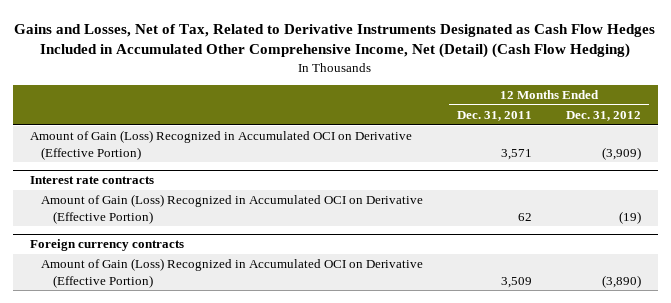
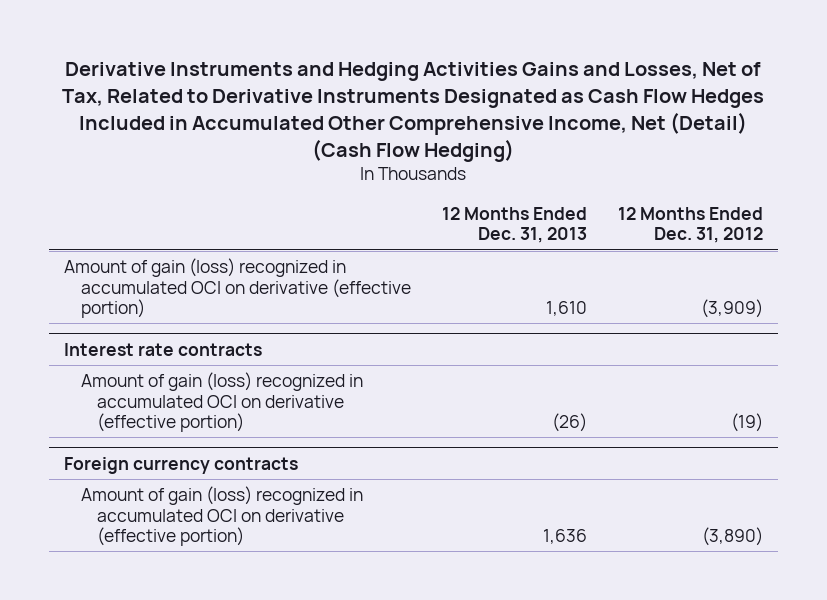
[14,23,656,59] Gains and Losses, Net of Tax, Related to Derivative Instruments Designated as Cash Flow Hedges Included in Accumulated Other Comprehensive Income, Net (Detail) (Cash Flow Hedging) -> [62,61,765,162] Derivative Instruments and Hedging Activities Gains and Losses, Net of Tax, Related to Derivative Instruments Designated as Cash Flow Hedges Included in Accumulated Other Comprehensive Income, Net (Detail) (Cash Flow Hedging)
[457,111,533,122] Dec. 31, 2011 -> none
none -> [441,207,587,244] 12 Months Ended Dec. 31, 2013
[30,130,413,160] Amount of Gain (Loss) Recognized in Accumulated OCI on Derivative (Effective Portion) -> [64,258,411,318] Amount of gain (loss) recognized in accumulated OCI on derivative (effective portion)
[41,194,424,224] Amount of Gain (Loss) Recognized in Accumulated OCI on Derivative (Effective Portion) -> [80,372,363,432] Amount of gain (loss) recognized in accumulated OCI on derivative (effective portion)
[41,258,424,288] Amount of Gain (Loss) Recognized in Accumulated OCI on Derivative (Effective Portion) -> [80,486,363,546] Amount of gain (loss) recognized in accumulated OCI on derivative (effective portion)

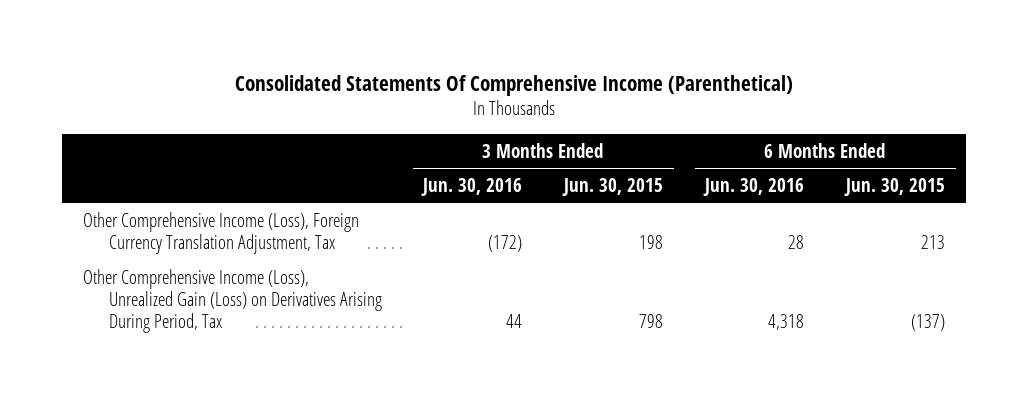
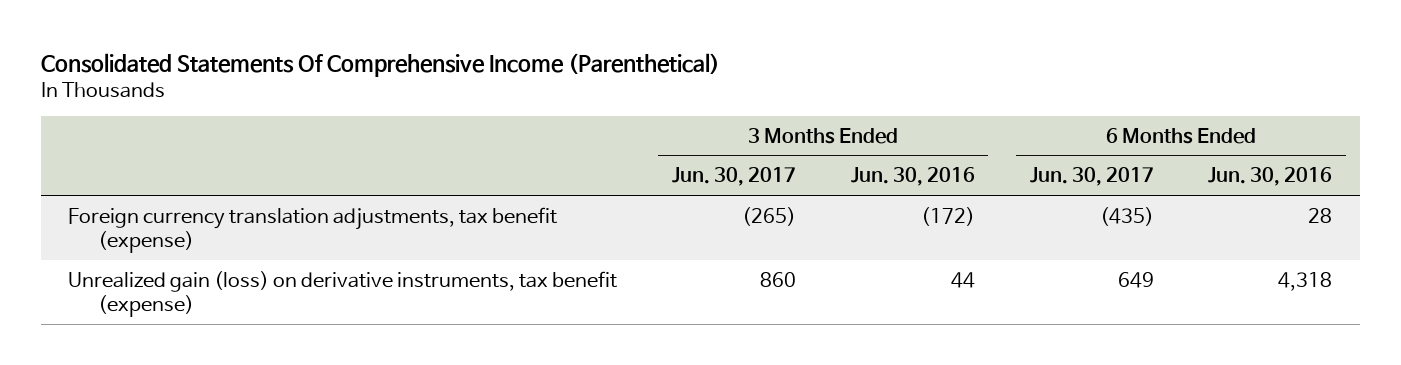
[562,177,664,196] Jun. 30, 2015 -> none
[844,177,946,196] Jun. 30, 2015 -> none
none -> [672,167,797,187] Jun. 30, 2017
none -> [1029,167,1154,187] Jun. 30, 2017
[83,211,360,254] Other Comprehensive Income (Loss), Foreign Currency Translation Adjustment, Tax -> [68,206,558,253] Foreign currency translation adjustments, tax benefit (expense)
[83,268,382,334] Other Comprehensive Income (Loss), Unrealized Gain (Loss) on Derivatives Arising During Period, Tax -> [68,270,618,317] Unrealized gain (loss) on derivative instruments, tax benefit (expense)

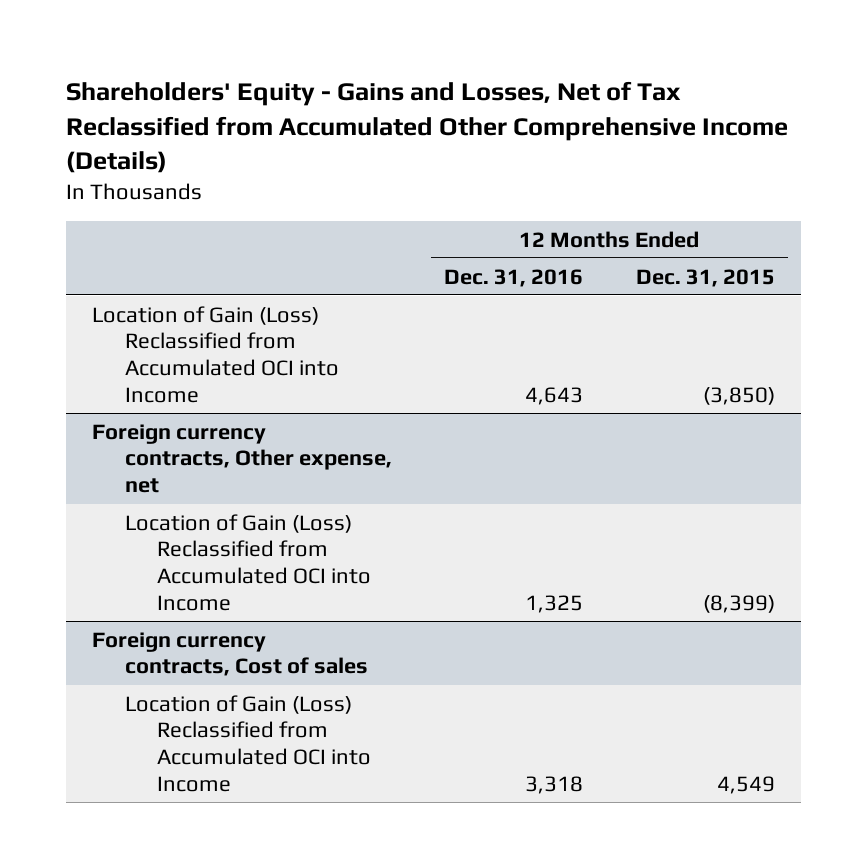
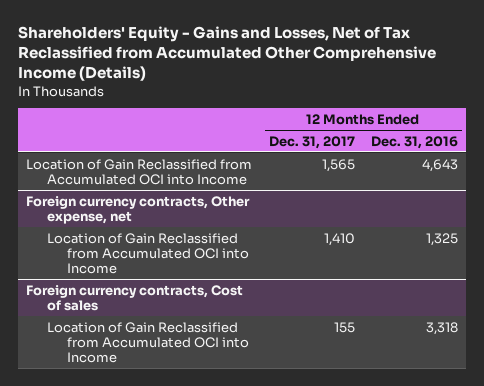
[635,268,775,287] Dec. 31, 2015 -> none
none -> [268,135,355,149] Dec. 31, 2017
[92,305,339,403] Location of Gain (Loss) Reclassified from Accumulated OCI into Income -> [26,158,253,185] Location of Gain Reclassified from Accumulated OCI into Income
[124,513,372,611] Location of Gain (Loss) Reclassified from Accumulated OCI into Income -> [46,232,249,274] Location of Gain Reclassified from Accumulated OCI into Income
[124,694,372,792] Location of Gain (Loss) Reclassified from Accumulated OCI into Income -> [46,321,249,363] Location of Gain Reclassified from Accumulated OCI into Income

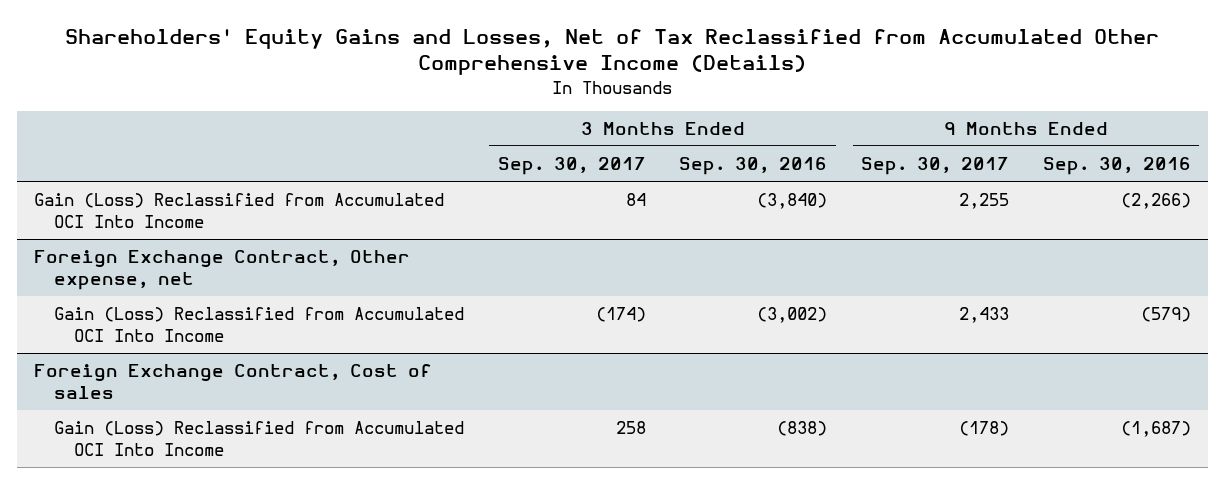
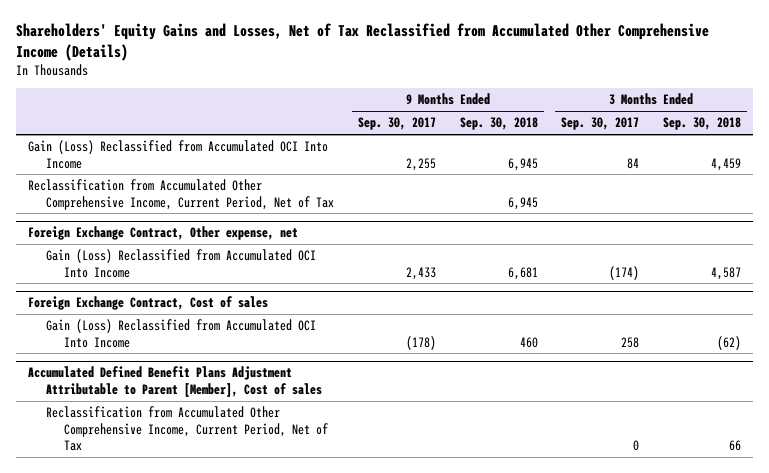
[679,157,828,176] Sep. 30, 2016 -> none
[1042,157,1191,176] Sep. 30, 2016 -> none
none -> [459,117,538,131] Sep. 30, 2018
none -> [663,117,742,131] Sep. 30, 2018
none -> [27,179,334,210] Reclassification from Accumulated Other Comprehensive Income, Current Period, Net of Tax
none -> [27,366,322,397] Accumulated Defined Benefit Plans Adjustment Attributable to Parent [Member], Cost of sales
none -> [45,406,329,452] Reclassification from Accumulated Other Comprehensive Income, Current Period, Net of Tax

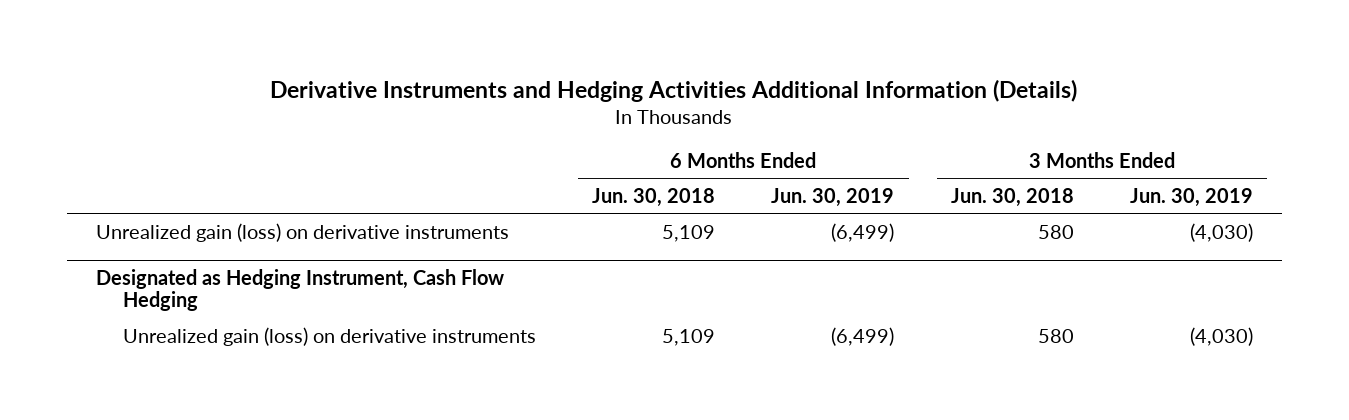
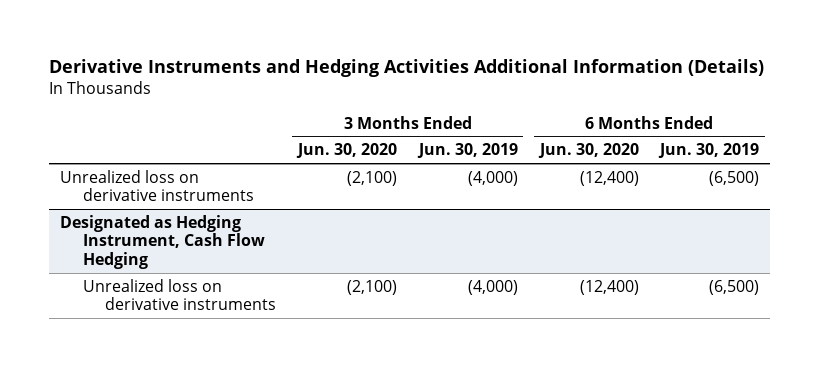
[592,187,716,207] Jun. 30, 2018 -> none
[950,187,1074,207] Jun. 30, 2018 -> none
none -> [295,143,397,159] Jun. 30, 2020
none -> [537,143,639,159] Jun. 30, 2020
[95,222,509,242] Unrealized gain (loss) on derivative instruments -> [60,169,254,202] Unrealized loss on derivative instruments
[831,222,895,242] (6,499) -> [709,170,760,186] (6,500)
[1190,222,1254,242] (4,030) -> [467,170,518,186] (4,000)
[122,326,536,346] Unrealized gain (loss) on derivative instruments -> [82,278,277,311] Unrealized loss on derivative instruments
[831,326,895,346] (6,499) -> [709,279,760,295] (6,500)
[1190,326,1254,346] (4,030) -> [467,279,518,295] (4,000)

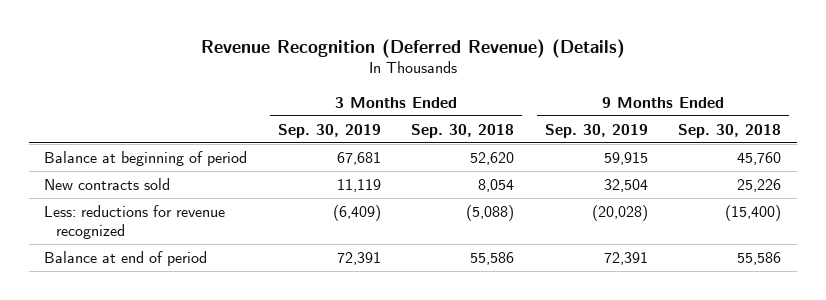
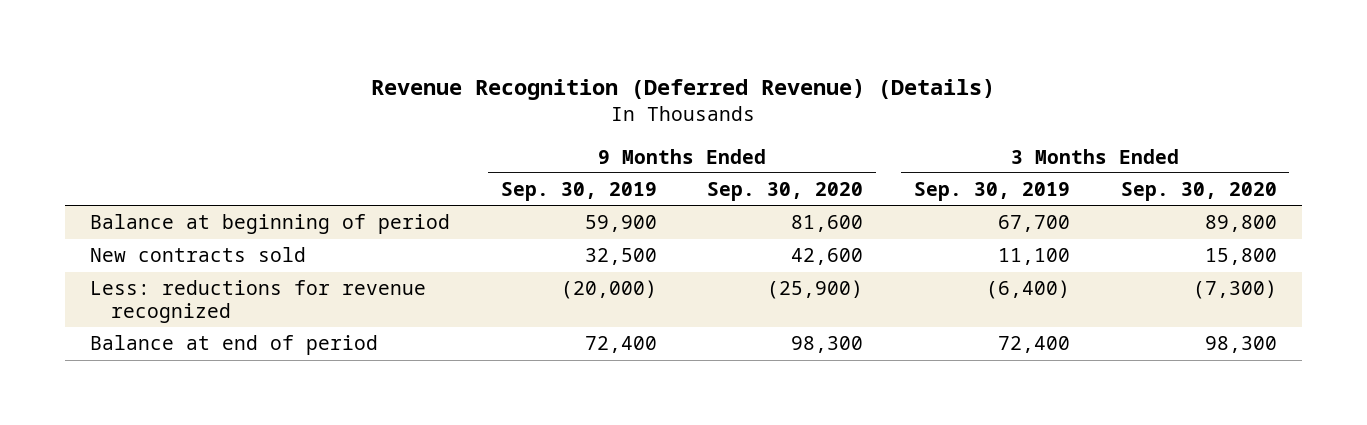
[411,123,515,138] Sep. 30, 2018 -> none
[678,123,782,138] Sep. 30, 2018 -> none
none -> [707,182,864,202] Sep. 30, 2020
none -> [1120,182,1277,202] Sep. 30, 2020
[336,151,381,165] 67,681 -> [998,215,1071,233] 67,700
[603,151,648,165] 59,915 -> [584,215,657,233] 59,900
[336,178,381,192] 11,119 -> [998,248,1071,266] 11,100
[603,178,648,192] 32,504 -> [584,248,657,266] 32,500
[332,204,381,221] (6,409) -> [986,280,1071,300] (6,400)
[591,204,648,221] (20,028) -> [560,280,657,300] (20,000)
[336,251,381,265] 72,391 -> [998,336,1071,354] 72,400
[603,251,648,265] 72,391 -> [584,336,657,354] 72,400

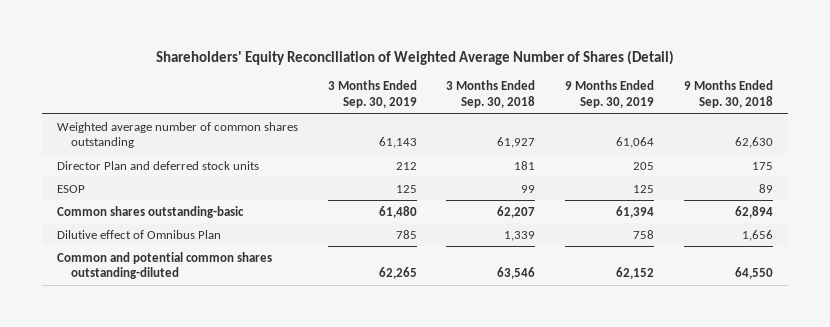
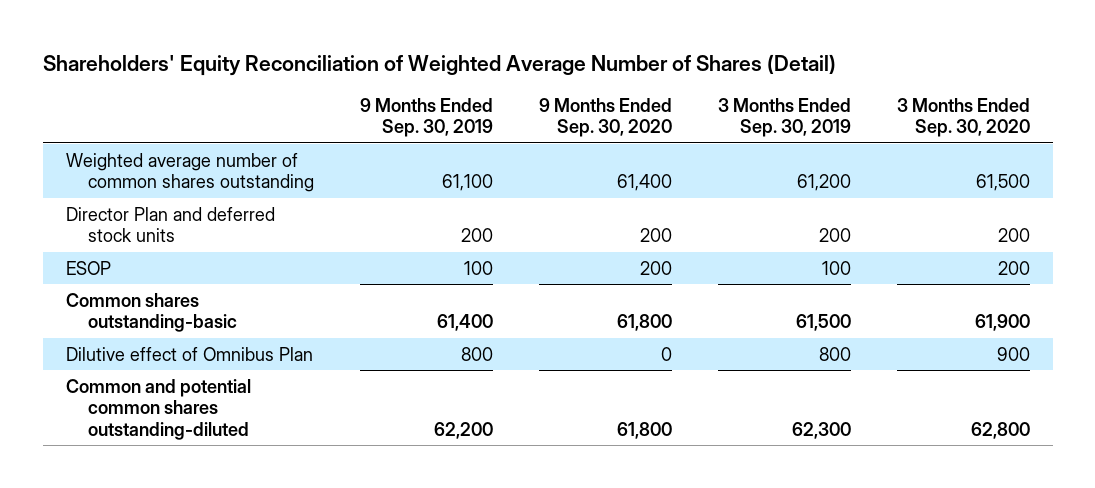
[446,80,536,108] 3 Months Ended Sep. 30, 2018 -> none
[684,80,774,108] 9 Months Ended Sep. 30, 2018 -> none
none -> [538,97,672,138] 9 Months Ended Sep. 30, 2020
none -> [896,97,1030,138] 3 Months Ended Sep. 30, 2020
[378,137,417,149] 61,143 -> [796,174,851,192] 61,200
[616,137,655,149] 61,064 -> [442,174,494,192] 61,100
[395,161,417,170] 212 -> [818,228,851,243] 200
[633,161,655,170] 205 -> [461,228,494,243] 200
[395,184,417,193] 125 -> [821,260,851,275] 100
[633,184,655,193] 125 -> [464,260,494,275] 100
[378,205,417,218] 61,480 -> [795,314,851,332] 61,500
[616,205,655,218] 61,394 -> [437,314,494,332] 61,400
[395,229,417,239] 785 -> [818,346,851,361] 800
[633,229,655,239] 758 -> [461,346,494,361] 800
[378,267,417,280] 62,265 -> [791,421,851,439] 62,300
[616,267,655,280] 62,152 -> [434,421,494,439] 62,200

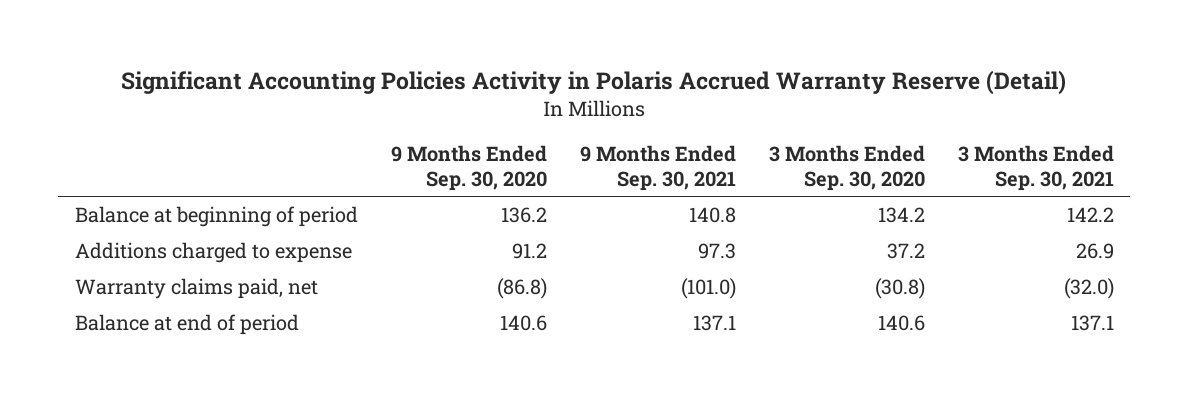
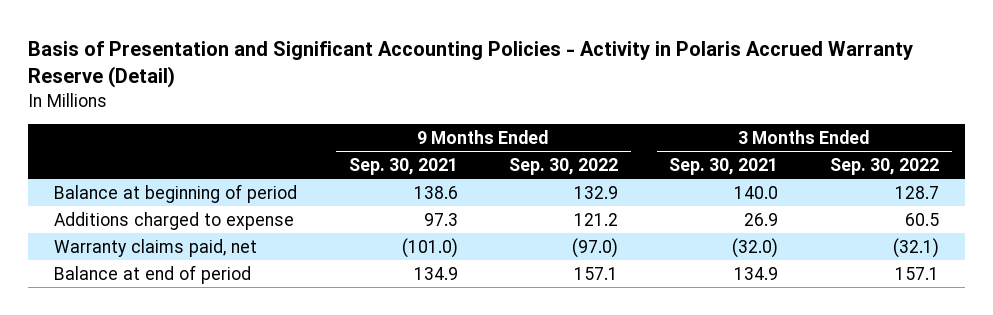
[121,70,1067,96] Significant Accounting Policies Activity in Polaris Accrued Warranty Reserve (Detail) -> [28,40,914,89] Basis of Presentation and Significant Accounting Policies - Activity in Polaris Accrued Warranty Reserve (Detail)
[390,145,547,191] 9 Months Ended Sep. 30, 2020 -> none
[768,145,925,191] 3 Months Ended Sep. 30, 2020 -> none
none -> [509,158,619,176] Sep. 30, 2022
none -> [829,158,939,176] Sep. 30, 2022
[688,207,736,224] 140.8 -> [413,185,458,199] 138.6
[1066,207,1114,223] 142.2 -> [734,185,779,199] 140.0
[692,315,736,332] 137.1 -> [413,266,458,280] 134.9
[1070,315,1114,332] 137.1 -> [734,266,779,280] 134.9

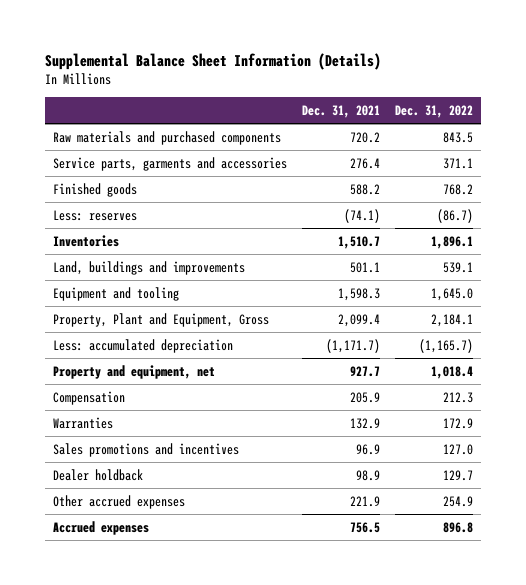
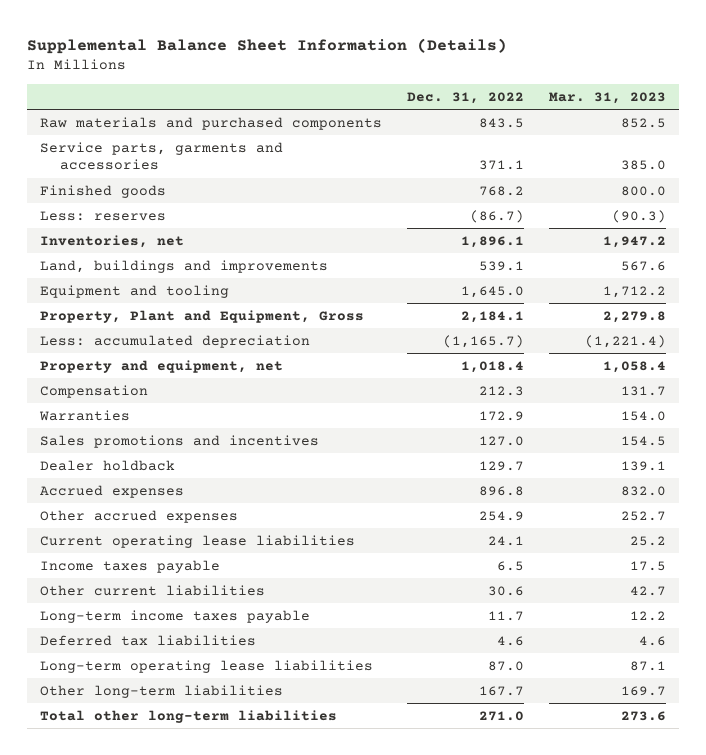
[302,105,381,119] Dec. 31, 2021 -> none
none -> [549,91,667,104] Mar. 31, 2023
[52,234,119,247] Inventories -> [39,234,184,248] Inventories, net
[52,494,185,509] Other accrued expenses -> [39,509,238,523] Other accrued expenses
none -> [39,534,355,548] Current operating lease liabilities
none -> [39,559,220,573] Income taxes payable
none -> [39,584,265,596] Other current liabilities
none -> [39,609,310,623] Long-term income taxes payable
none -> [39,634,256,646] Deferred tax liabilities
none -> [39,659,373,673] Long-term operating lease liabilities
none -> [39,684,283,698] Other long-term liabilities
none -> [39,709,337,723] Total other long-term liabilities

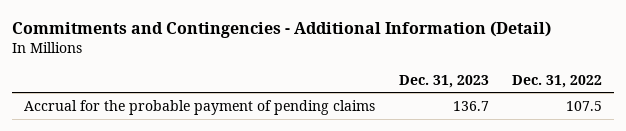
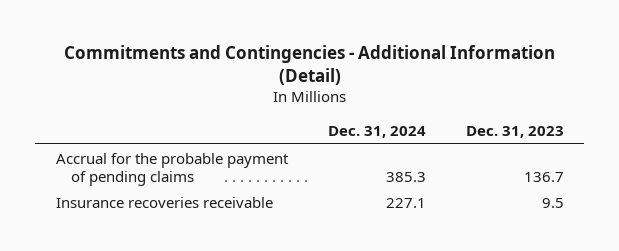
[512,74,603,88] Dec. 31, 2022 -> none
none -> [327,125,426,138] Dec. 31, 2024
none -> [55,196,273,208] Insurance recoveries receivable

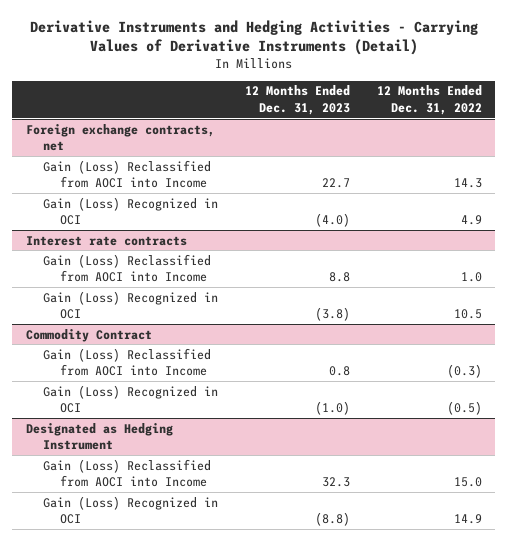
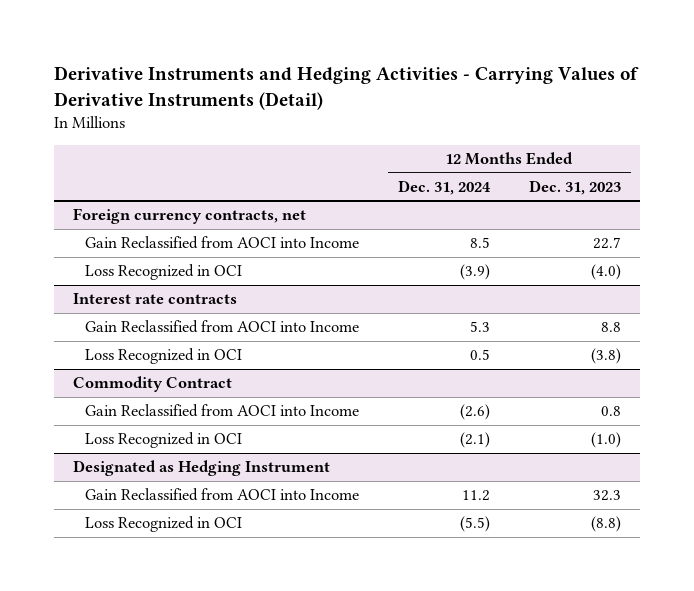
[376,85,482,115] 12 Months Ended Dec. 31, 2022 -> none
none -> [398,179,492,195] Dec. 31, 2024
[25,123,215,151] Foreign exchange contracts, net -> [73,208,307,225] Foreign currency contracts, net
[43,159,212,188] Gain (Loss) Reclassified from AOCI into Income -> [85,236,360,250] Gain Reclassified from AOCI into Income
[43,196,219,225] Gain (Loss) Recognized in OCI -> [85,264,243,281] Loss Recognized in OCI
[43,253,212,282] Gain (Loss) Reclassified from AOCI into Income -> [85,320,360,334] Gain Reclassified from AOCI into Income
[43,290,219,319] Gain (Loss) Recognized in OCI -> [85,348,243,365] Loss Recognized in OCI
[43,347,212,376] Gain (Loss) Reclassified from AOCI into Income -> [85,404,360,418] Gain Reclassified from AOCI into Income
[43,384,219,413] Gain (Loss) Recognized in OCI -> [85,432,243,449] Loss Recognized in OCI
[43,458,212,487] Gain (Loss) Reclassified from AOCI into Income -> [85,488,360,502] Gain Reclassified from AOCI into Income
[43,495,219,524] Gain (Loss) Recognized in OCI -> [85,516,243,533] Loss Recognized in OCI

